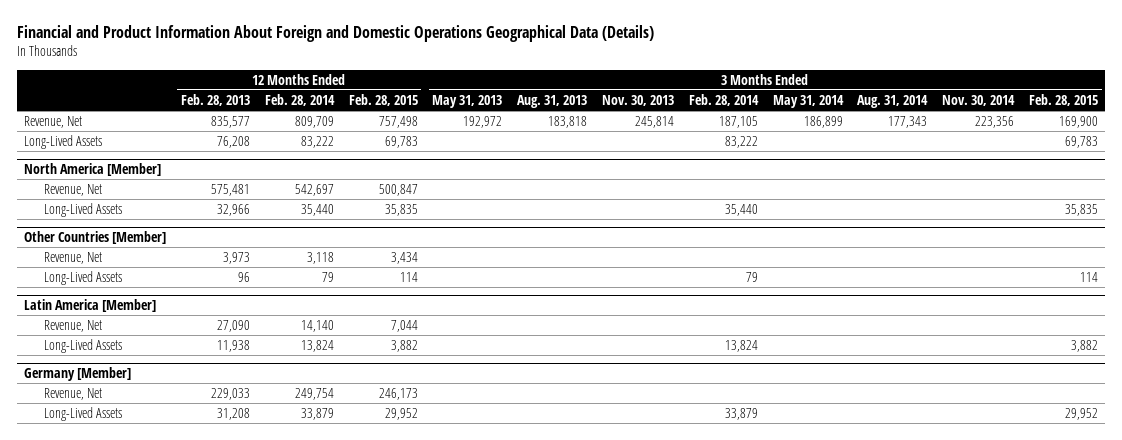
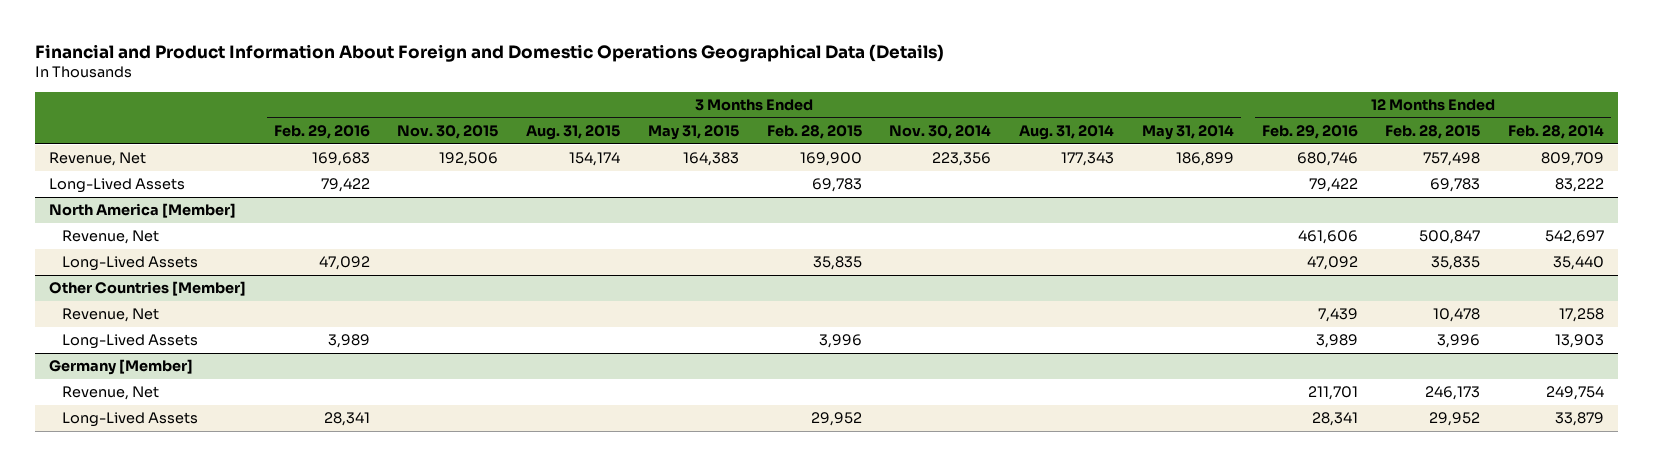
[181,93,251,106] Feb. 28, 2013 -> none
[432,94,503,108] May 31, 2013 -> none
[517,94,588,108] Aug. 31, 2013 -> none
[602,94,675,106] Nov. 30, 2013 -> none
[688,93,759,106] Feb. 28, 2014 -> none
none -> [273,125,370,140] Feb. 29, 2016
none -> [397,125,499,140] Nov. 30, 2015
none -> [526,125,621,141] Aug. 31, 2015
none -> [647,125,739,141] May 31, 2015
none -> [1261,125,1358,140] Feb. 29, 2016
[24,299,157,313] Latin America [Member] -> none
[44,319,103,332] Revenue, Net -> none
[44,338,123,353] Long-Lived Assets -> none
[306,251,334,264] 3,118 -> [1559,308,1605,323] 17,258
[390,251,418,264] 3,434 -> [1433,308,1481,323] 10,478
[321,271,334,282] 79 -> [1555,334,1605,349] 13,903
[399,271,418,282] 114 -> [1437,334,1481,349] 3,996
[1079,271,1098,282] 114 -> [818,334,862,349] 3,996

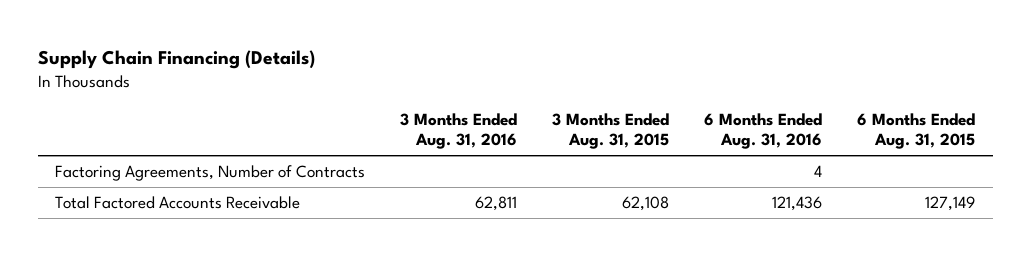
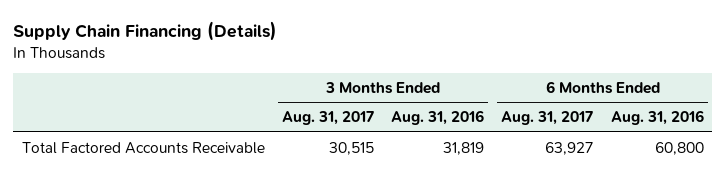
[552,112,670,150] 3 Months Ended Aug. 31, 2015 -> none
[857,112,976,150] 6 Months Ended Aug. 31, 2015 -> none
none -> [281,111,374,126] Aug. 31, 2017
none -> [501,111,594,126] Aug. 31, 2017
[55,165,366,182] Factoring Agreements, Number of Contracts -> none
[475,196,518,212] 62,811 -> [443,141,485,155] 31,819
[772,196,823,212] 121,436 -> [654,141,704,155] 60,800

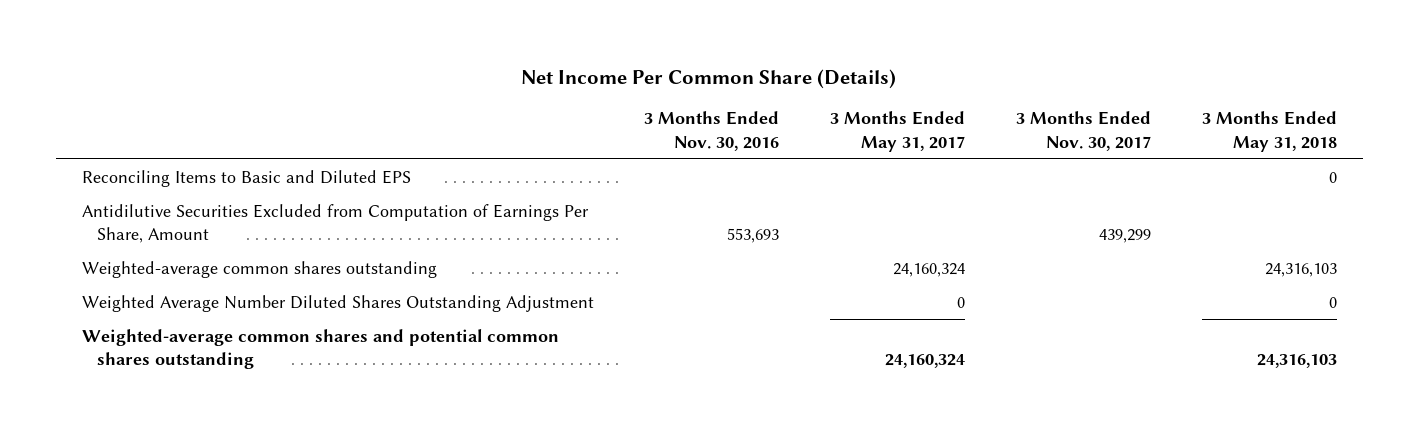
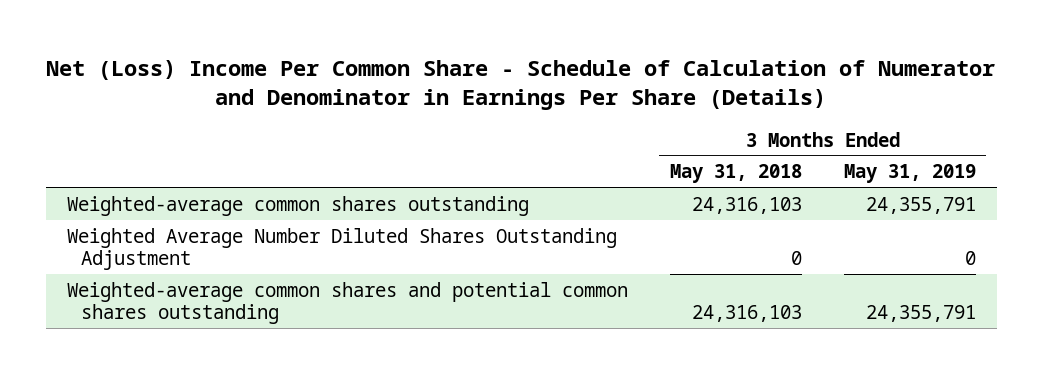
[521,68,897,89] Net Income Per Common Share (Details) -> [46,59,996,111] Net (Loss) Income Per Common Share - Schedule of Calculation of Numerator and Denominator in Earnings Per Share (Details)
[644,111,780,151] 3 Months Ended Nov. 30, 2016 -> none
[830,111,966,152] 3 Months Ended May 31, 2017 -> none
[1016,111,1152,151] 3 Months Ended Nov. 30, 2017 -> none
none -> [843,164,976,184] May 31, 2019
[81,169,411,187] Reconciling Items to Basic and Diluted EPS -> none
[81,203,589,243] Antidilutive Securities Excluded from Computation of Earnings Per Share, Amount -> none

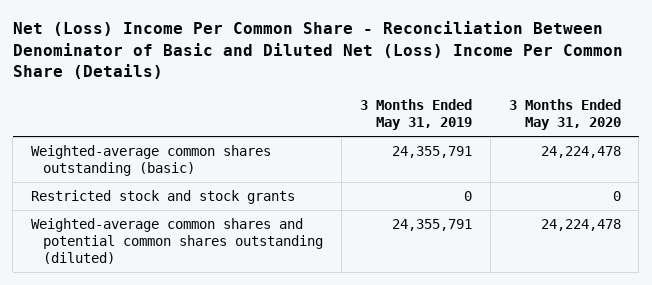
[46,59,996,111] Net (Loss) Income Per Common Share - Schedule of Calculation of Numerator and Denominator in Earnings Per Share (Details) -> [12,21,623,80] Net (Loss) Income Per Common Share - Reconciliation Between Denominator of Basic and Diluted Net (Loss) Income Per Common Share (Details)
[669,164,802,184] May 31, 2018 -> none
none -> [508,99,621,131] 3 Months Ended May 31, 2020
[66,195,529,216] Weighted-average common shares outstanding -> [31,145,272,177] Weighted-average common shares outstanding (basic)
[66,227,617,270] Weighted Average Number Diluted Shares Outstanding Adjustment -> [31,190,296,205] Restricted stock and stock grants
[66,281,628,324] Weighted-average common shares and potential common shares outstanding -> [31,218,324,265] Weighted-average common shares and potential common shares outstanding (diluted)

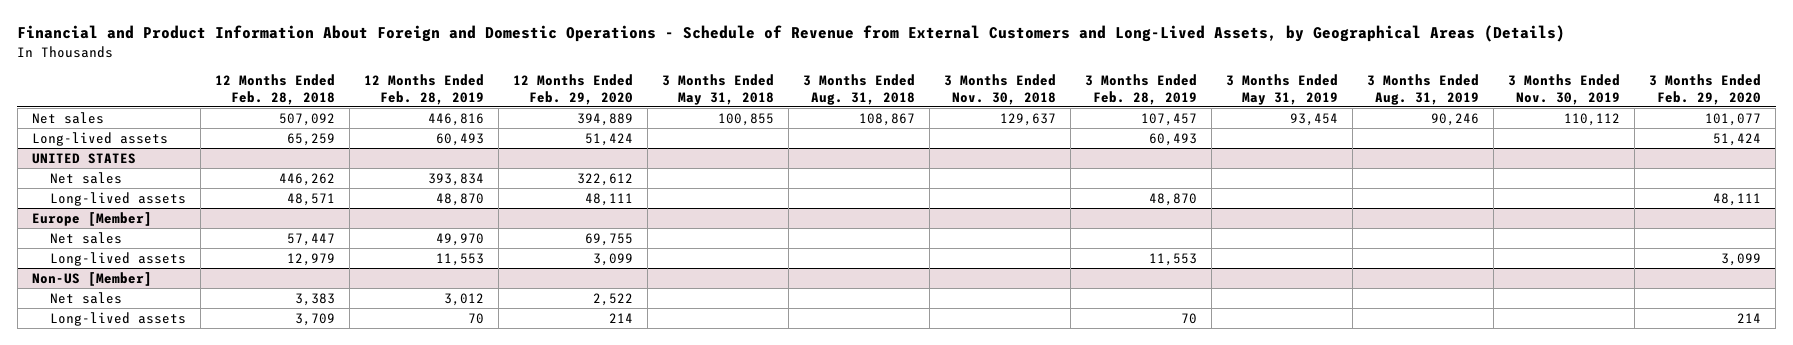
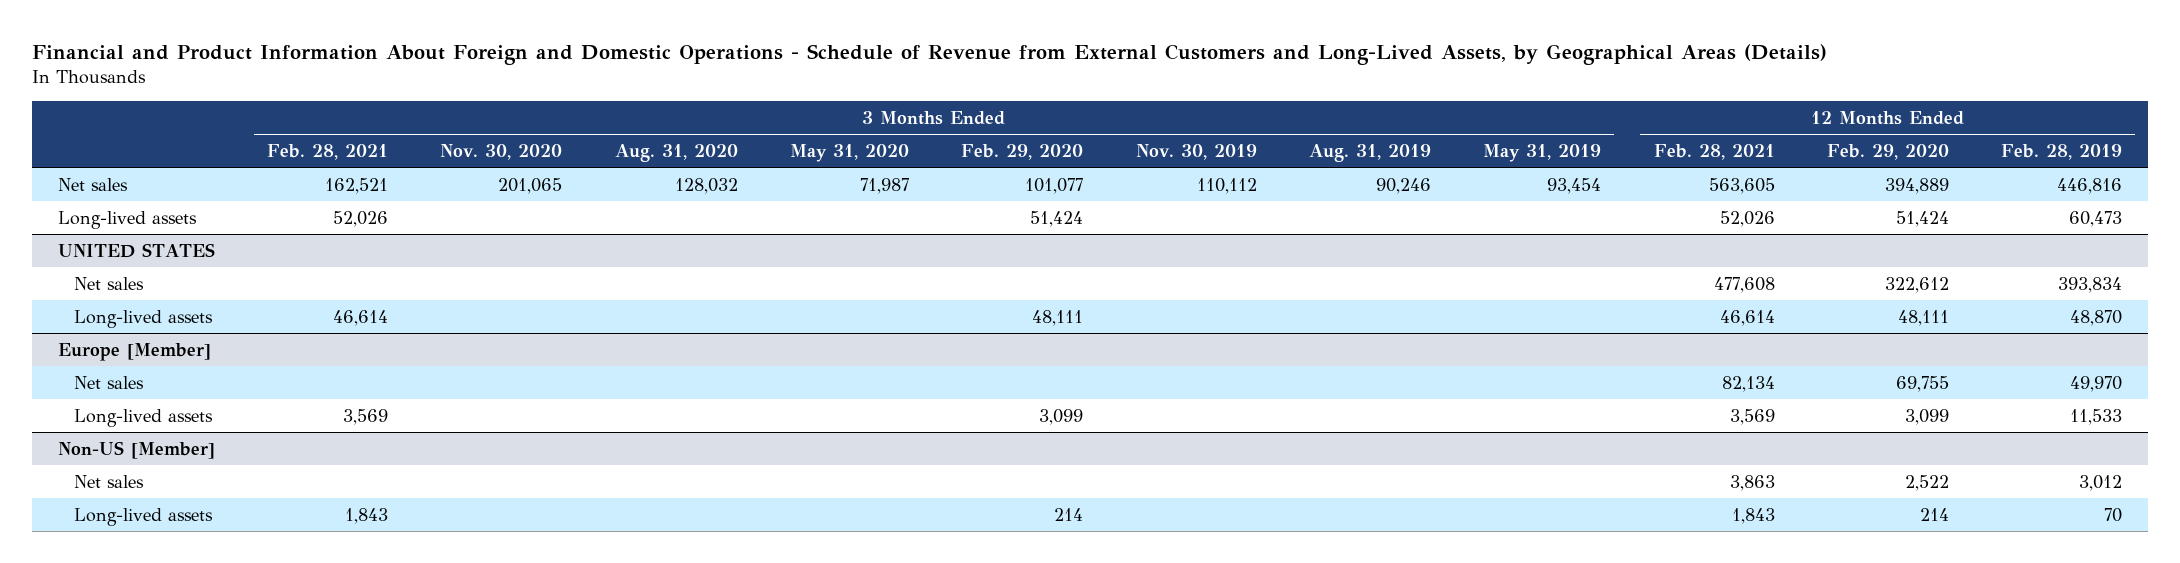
[214,73,335,105] 12 Months Ended Feb. 28, 2018 -> none
[661,73,774,105] 3 Months Ended May 31, 2018 -> none
[802,73,915,105] 3 Months Ended Aug. 31, 2018 -> none
[944,73,1057,105] 3 Months Ended Nov. 30, 2018 -> none
[1085,73,1198,105] 3 Months Ended Feb. 28, 2019 -> none
none -> [267,143,389,160] Feb. 28, 2021
none -> [440,143,563,160] Nov. 30, 2020
none -> [614,143,738,162] Aug. 31, 2020
none -> [789,143,909,162] May 31, 2020
none -> [1653,143,1775,160] Feb. 28, 2021
[435,132,484,146] 60,493 -> [2069,210,2123,227] 60,473
[435,252,484,266] 11,553 -> [2070,408,2123,425] 11,533

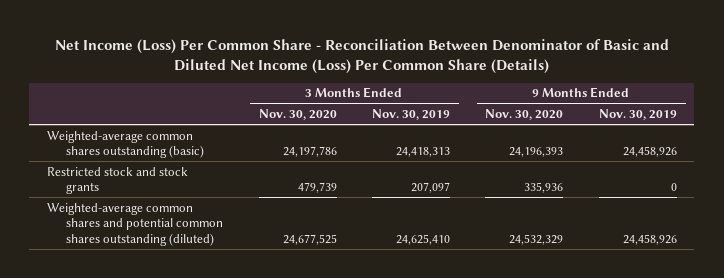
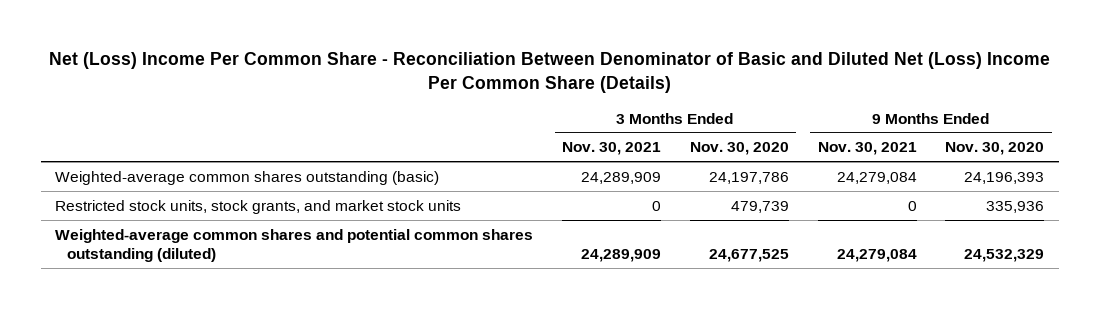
[54,38,669,74] Net Income (Loss) Per Common Share - Reconciliation Between Denominator of Basic and Diluted Net Income (Loss) Per Common Share (Details) -> [48,51,1050,93] Net (Loss) Income Per Common Share - Reconciliation Between Denominator of Basic and Diluted Net (Loss) Income Per Common Share (Details)
[372,109,451,121] Nov. 30, 2019 -> none
[598,109,677,121] Nov. 30, 2019 -> none
none -> [562,142,662,156] Nov. 30, 2021
none -> [817,142,917,156] Nov. 30, 2021
[47,166,189,195] Restricted stock and stock grants -> [55,199,462,214] Restricted stock units, stock grants, and market stock units

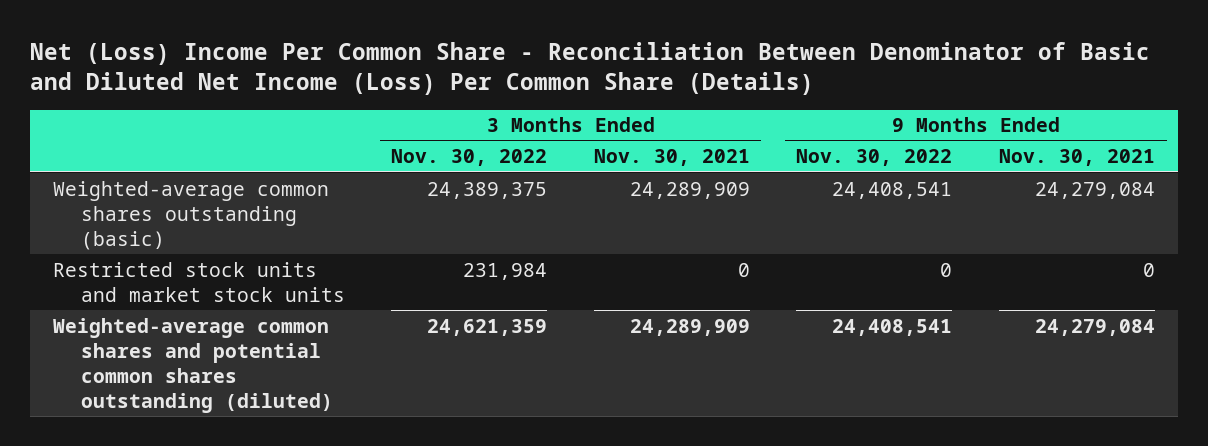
[48,51,1050,93] Net (Loss) Income Per Common Share - Reconciliation Between Denominator of Basic and Diluted Net (Loss) Income Per Common Share (Details) -> [29,42,1150,96] Net (Loss) Income Per Common Share - Reconciliation Between Denominator of Basic and Diluted Net Income (Loss) Per Common Share (Details)
[689,142,789,156] Nov. 30, 2020 -> none
[945,142,1045,156] Nov. 30, 2020 -> none
none -> [391,149,548,167] Nov. 30, 2022
none -> [796,149,953,167] Nov. 30, 2022
[55,199,462,214] Restricted stock units, stock grants, and market stock units -> [53,261,345,302] Restricted stock units and market stock units

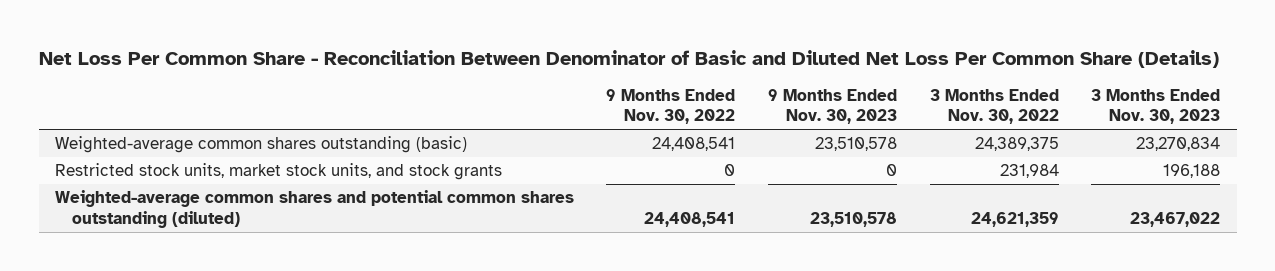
[29,42,1150,96] Net (Loss) Income Per Common Share - Reconciliation Between Denominator of Basic and Diluted Net Income (Loss) Per Common Share (Details) -> [38,49,1219,68] Net Loss Per Common Share - Reconciliation Between Denominator of Basic and Diluted Net Loss Per Common Share (Details)
[593,149,750,167] Nov. 30, 2021 -> none
[998,149,1155,167] Nov. 30, 2021 -> none
none -> [768,89,898,125] 9 Months Ended Nov. 30, 2023
none -> [1091,89,1221,125] 3 Months Ended Nov. 30, 2023
[53,261,345,302] Restricted stock units and market stock units -> [54,163,502,181] Restricted stock units, market stock units, and stock grants

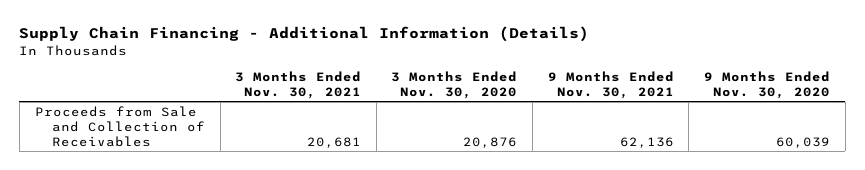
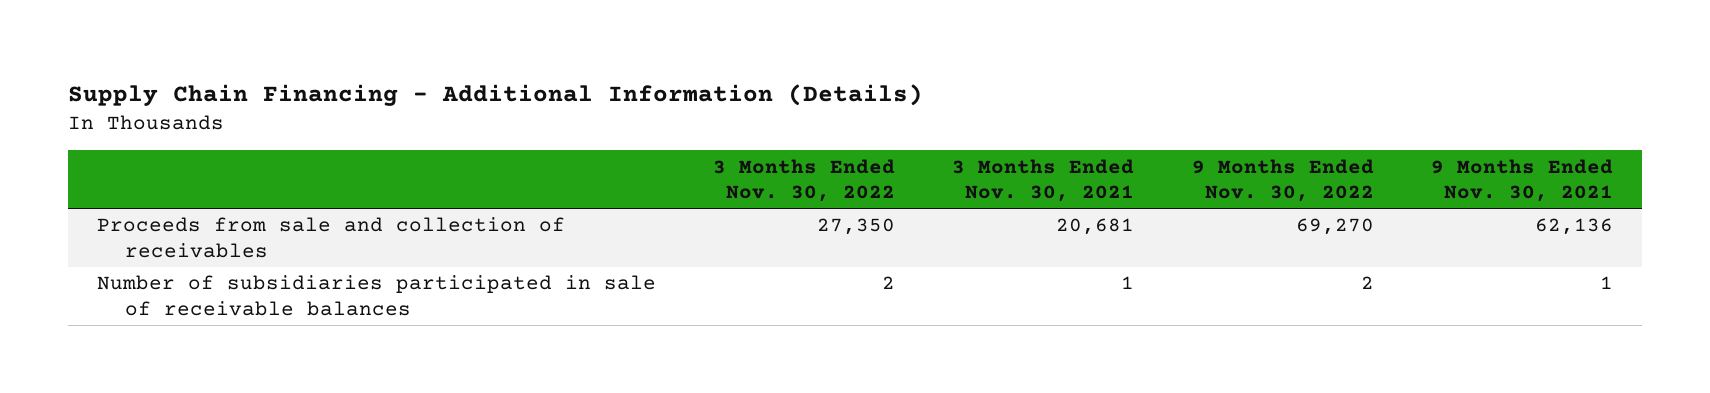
[391,70,518,100] 3 Months Ended Nov. 30, 2020 -> none
[704,70,831,100] 9 Months Ended Nov. 30, 2020 -> none
none -> [713,158,896,203] 3 Months Ended Nov. 30, 2022
none -> [1191,158,1374,203] 9 Months Ended Nov. 30, 2022
[34,105,205,148] Proceeds from Sale and Collection of Receivables -> [96,217,565,258] Proceeds from sale and collection of receivables
none -> [96,275,656,316] Number of subsidiaries participated in sale of receivable balances

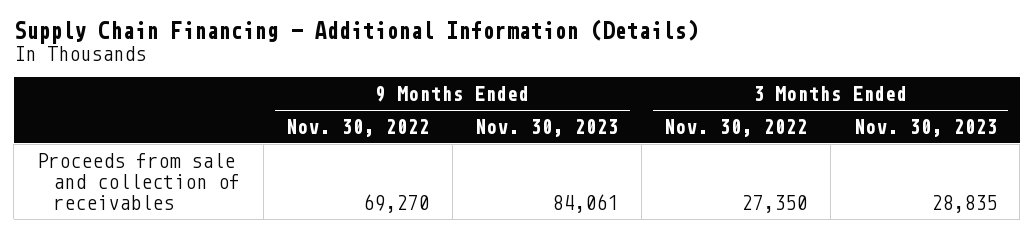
[952,158,1135,203] 3 Months Ended Nov. 30, 2021 -> none
[1431,158,1614,203] 9 Months Ended Nov. 30, 2021 -> none
none -> [475,118,619,137] Nov. 30, 2023
none -> [853,118,997,137] Nov. 30, 2023
[96,275,656,316] Number of subsidiaries participated in sale of receivable balances -> none

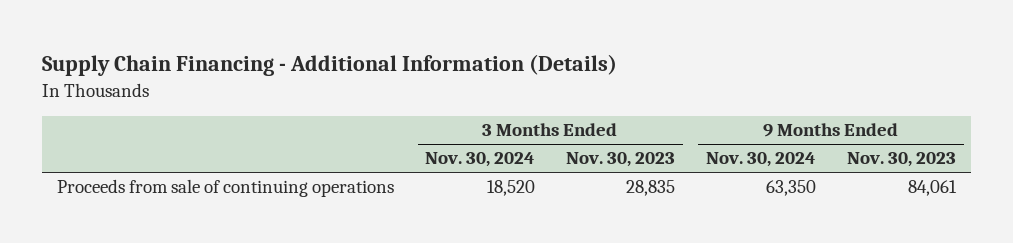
[286,118,430,137] Nov. 30, 2022 -> none
[664,118,808,137] Nov. 30, 2022 -> none
none -> [425,152,536,168] Nov. 30, 2024
none -> [706,152,817,168] Nov. 30, 2024
[36,152,241,211] Proceeds from sale and collection of receivables -> [57,179,395,198] Proceeds from sale of continuing operations

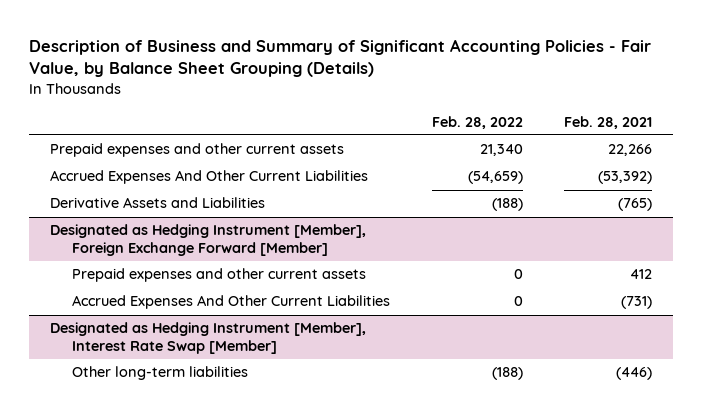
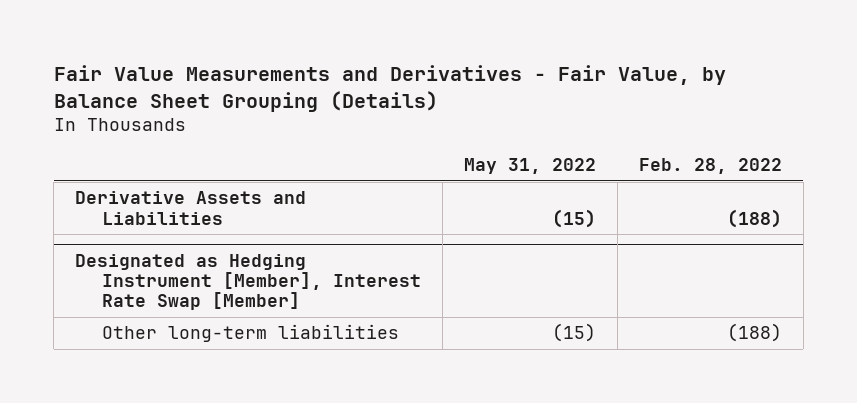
[29,38,652,78] Description of Business and Summary of Significant Accounting Policies - Fair Value, by Balance Sheet Grouping (Details) -> [53,64,726,112] Fair Value Measurements and Derivatives - Fair Value, by Balance Sheet Grouping (Details)
[564,115,653,129] Feb. 28, 2021 -> none
none -> [464,158,597,175] May 31, 2022
[50,143,345,158] Prepaid expenses and other current assets -> none
[50,170,369,185] Accrued Expenses And Other Current Liabilities -> none
[50,224,367,256] Designated as Hedging Instrument [Member], Foreign Exchange Forward [Member] -> none
[71,268,366,283] Prepaid expenses and other current assets -> none
[71,295,390,310] Accrued Expenses And Other Current Liabilities -> none

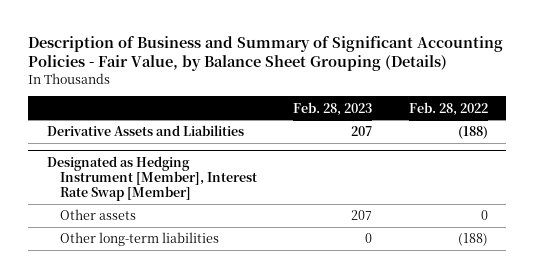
[53,64,726,112] Fair Value Measurements and Derivatives - Fair Value, by Balance Sheet Grouping (Details) -> [28,35,504,72] Description of Business and Summary of Significant Accounting Policies - Fair Value, by Balance Sheet Grouping (Details)
[464,158,597,175] May 31, 2022 -> none
none -> [293,101,373,116] Feb. 28, 2023
none -> [59,209,136,221] Other assets

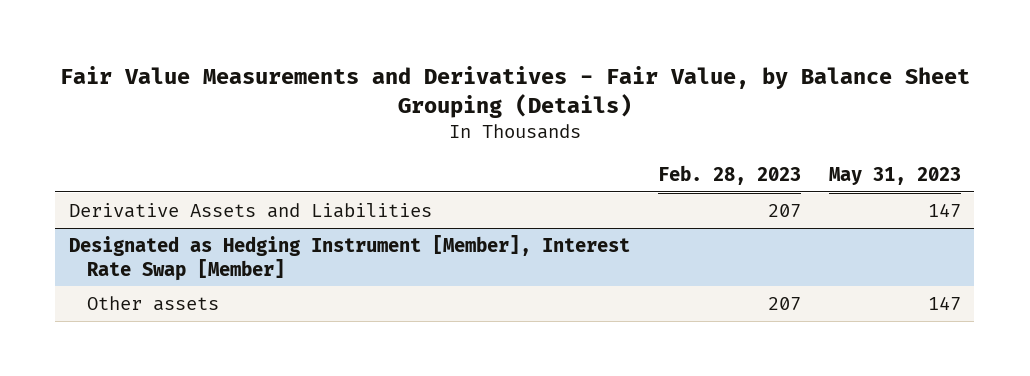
[28,35,504,72] Description of Business and Summary of Significant Accounting Policies - Fair Value, by Balance Sheet Grouping (Details) -> [59,66,970,119] Fair Value Measurements and Derivatives - Fair Value, by Balance Sheet Grouping (Details)
[408,101,488,116] Feb. 28, 2022 -> none
none -> [828,166,961,185] May 31, 2023
[59,232,219,247] Other long-term liabilities -> none

